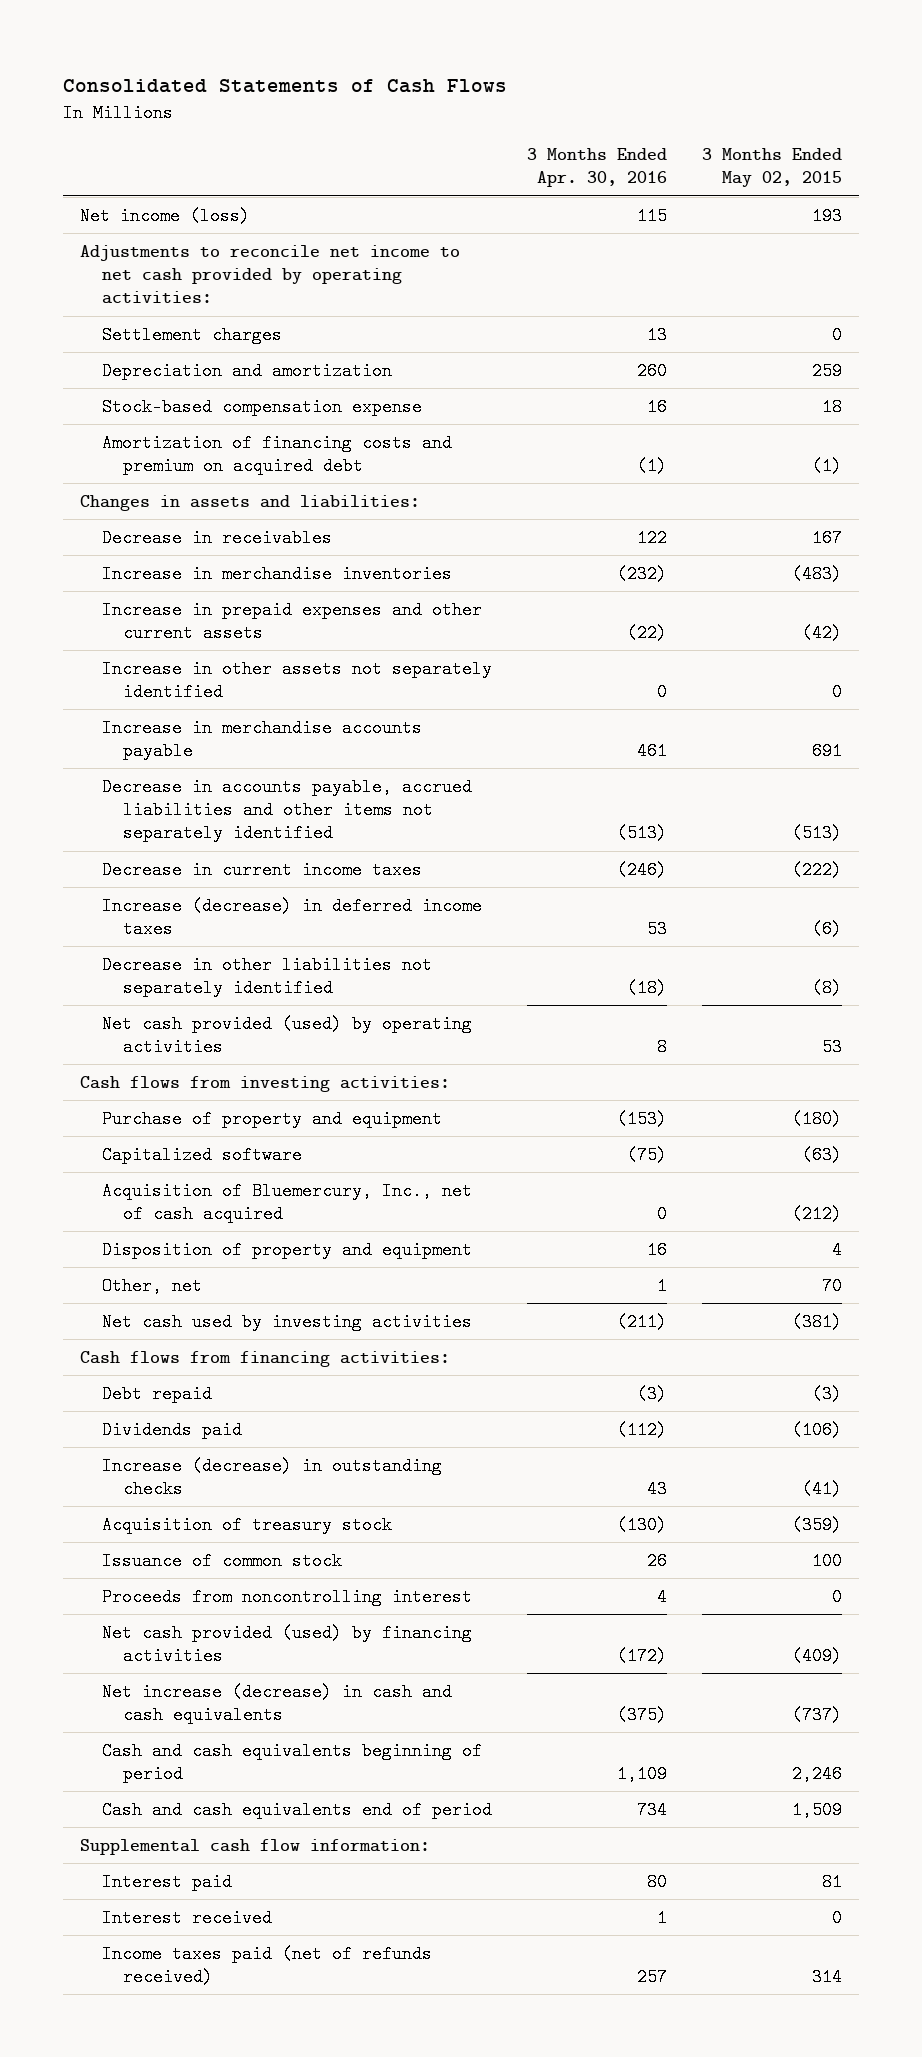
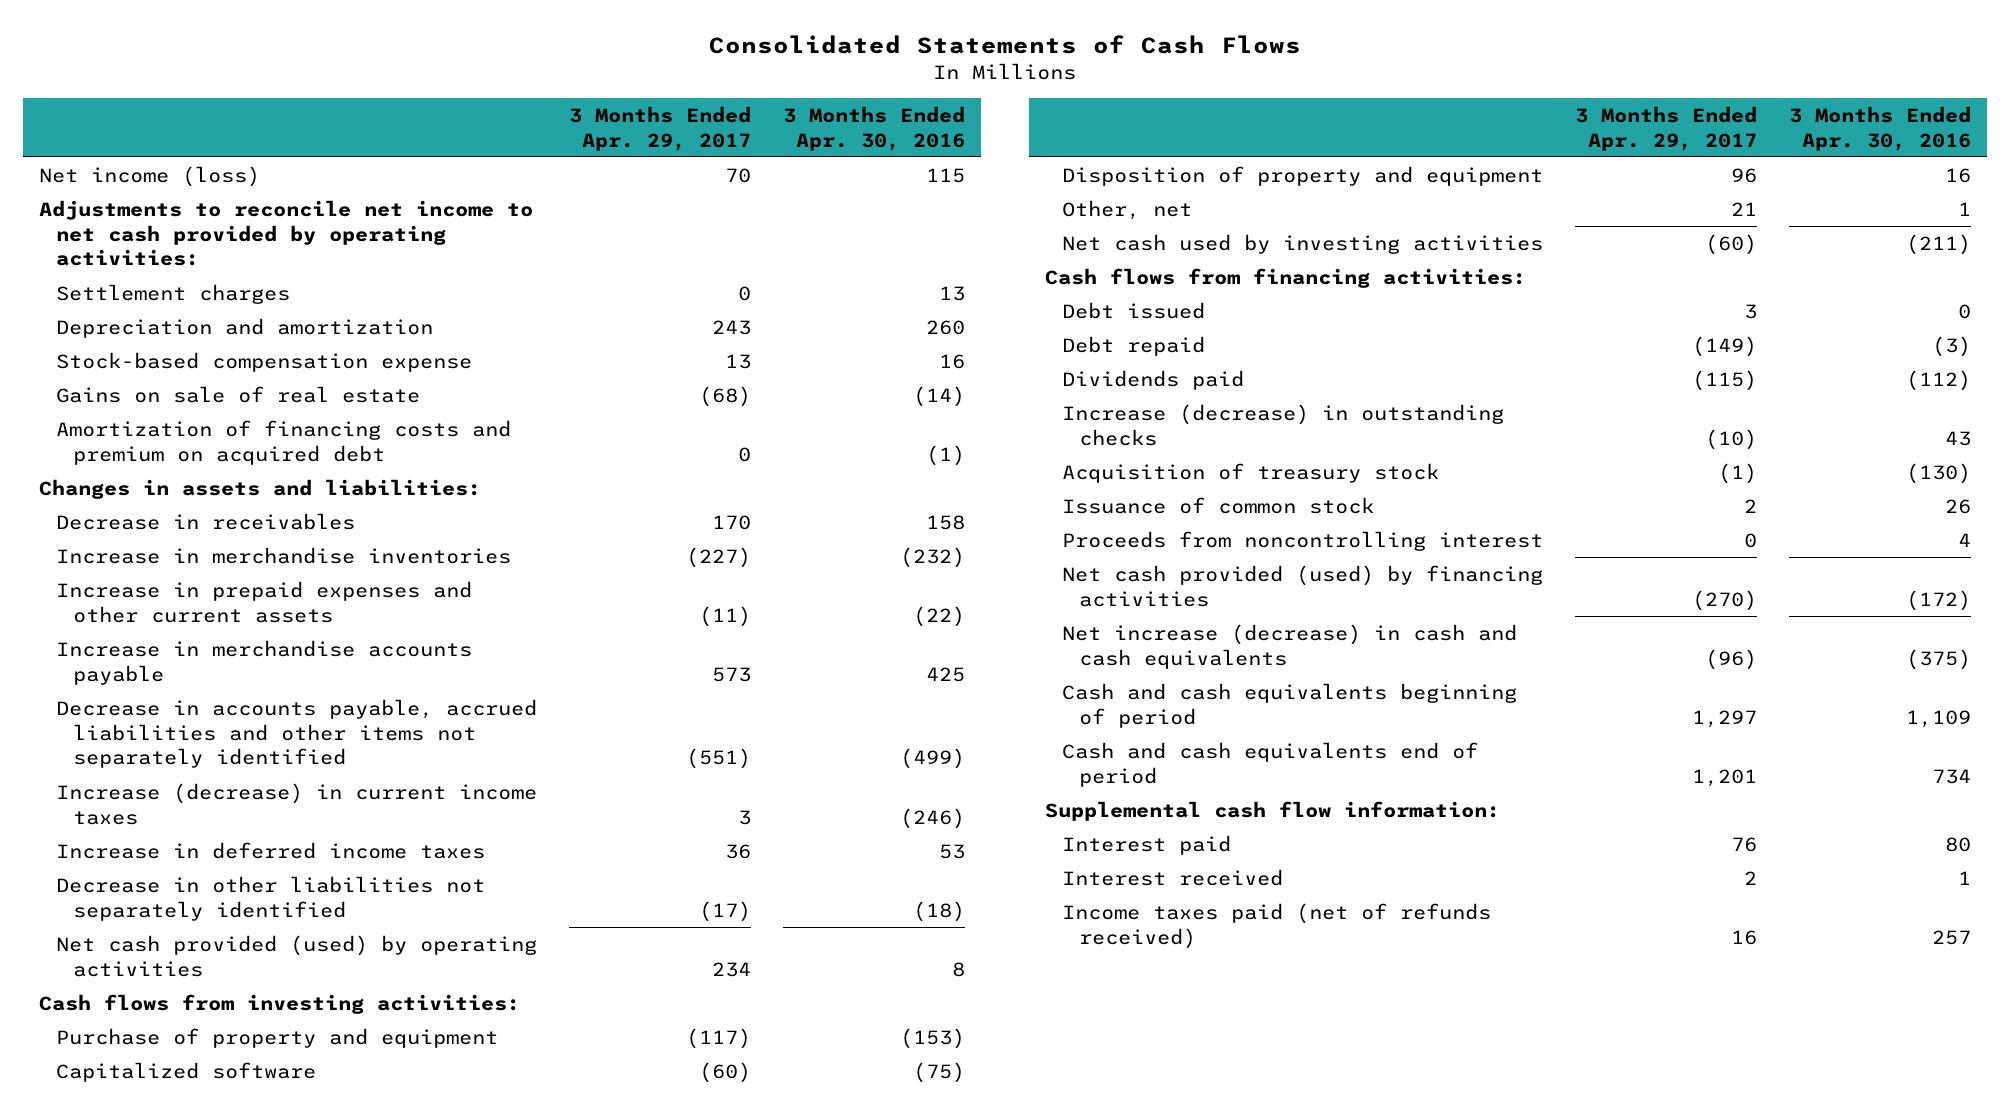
[701,148,842,188] 3 Months Ended May 02, 2015 -> none
none -> [569,105,752,151] 3 Months Ended Apr. 29, 2017
none -> [56,385,421,403] Gains on sale of real estate
[636,528,667,547] 122 -> [926,514,966,530] 158
[101,659,492,702] Increase in other assets not separately identified -> none
[636,742,667,761] 461 -> [926,666,966,682] 425
[616,824,667,843] (513) -> [900,748,966,770] (499)
[101,860,422,879] Decrease in current income taxes -> [56,782,538,825] Increase (decrease) in current income taxes
[101,896,482,939] Increase (decrease) in deferred income taxes -> [56,841,486,859] Increase in deferred income taxes
[101,1181,472,1224] Acquisition of Bluemercury, Inc., net of cash acquired -> none
none -> [1062,301,1206,319] Debt issued

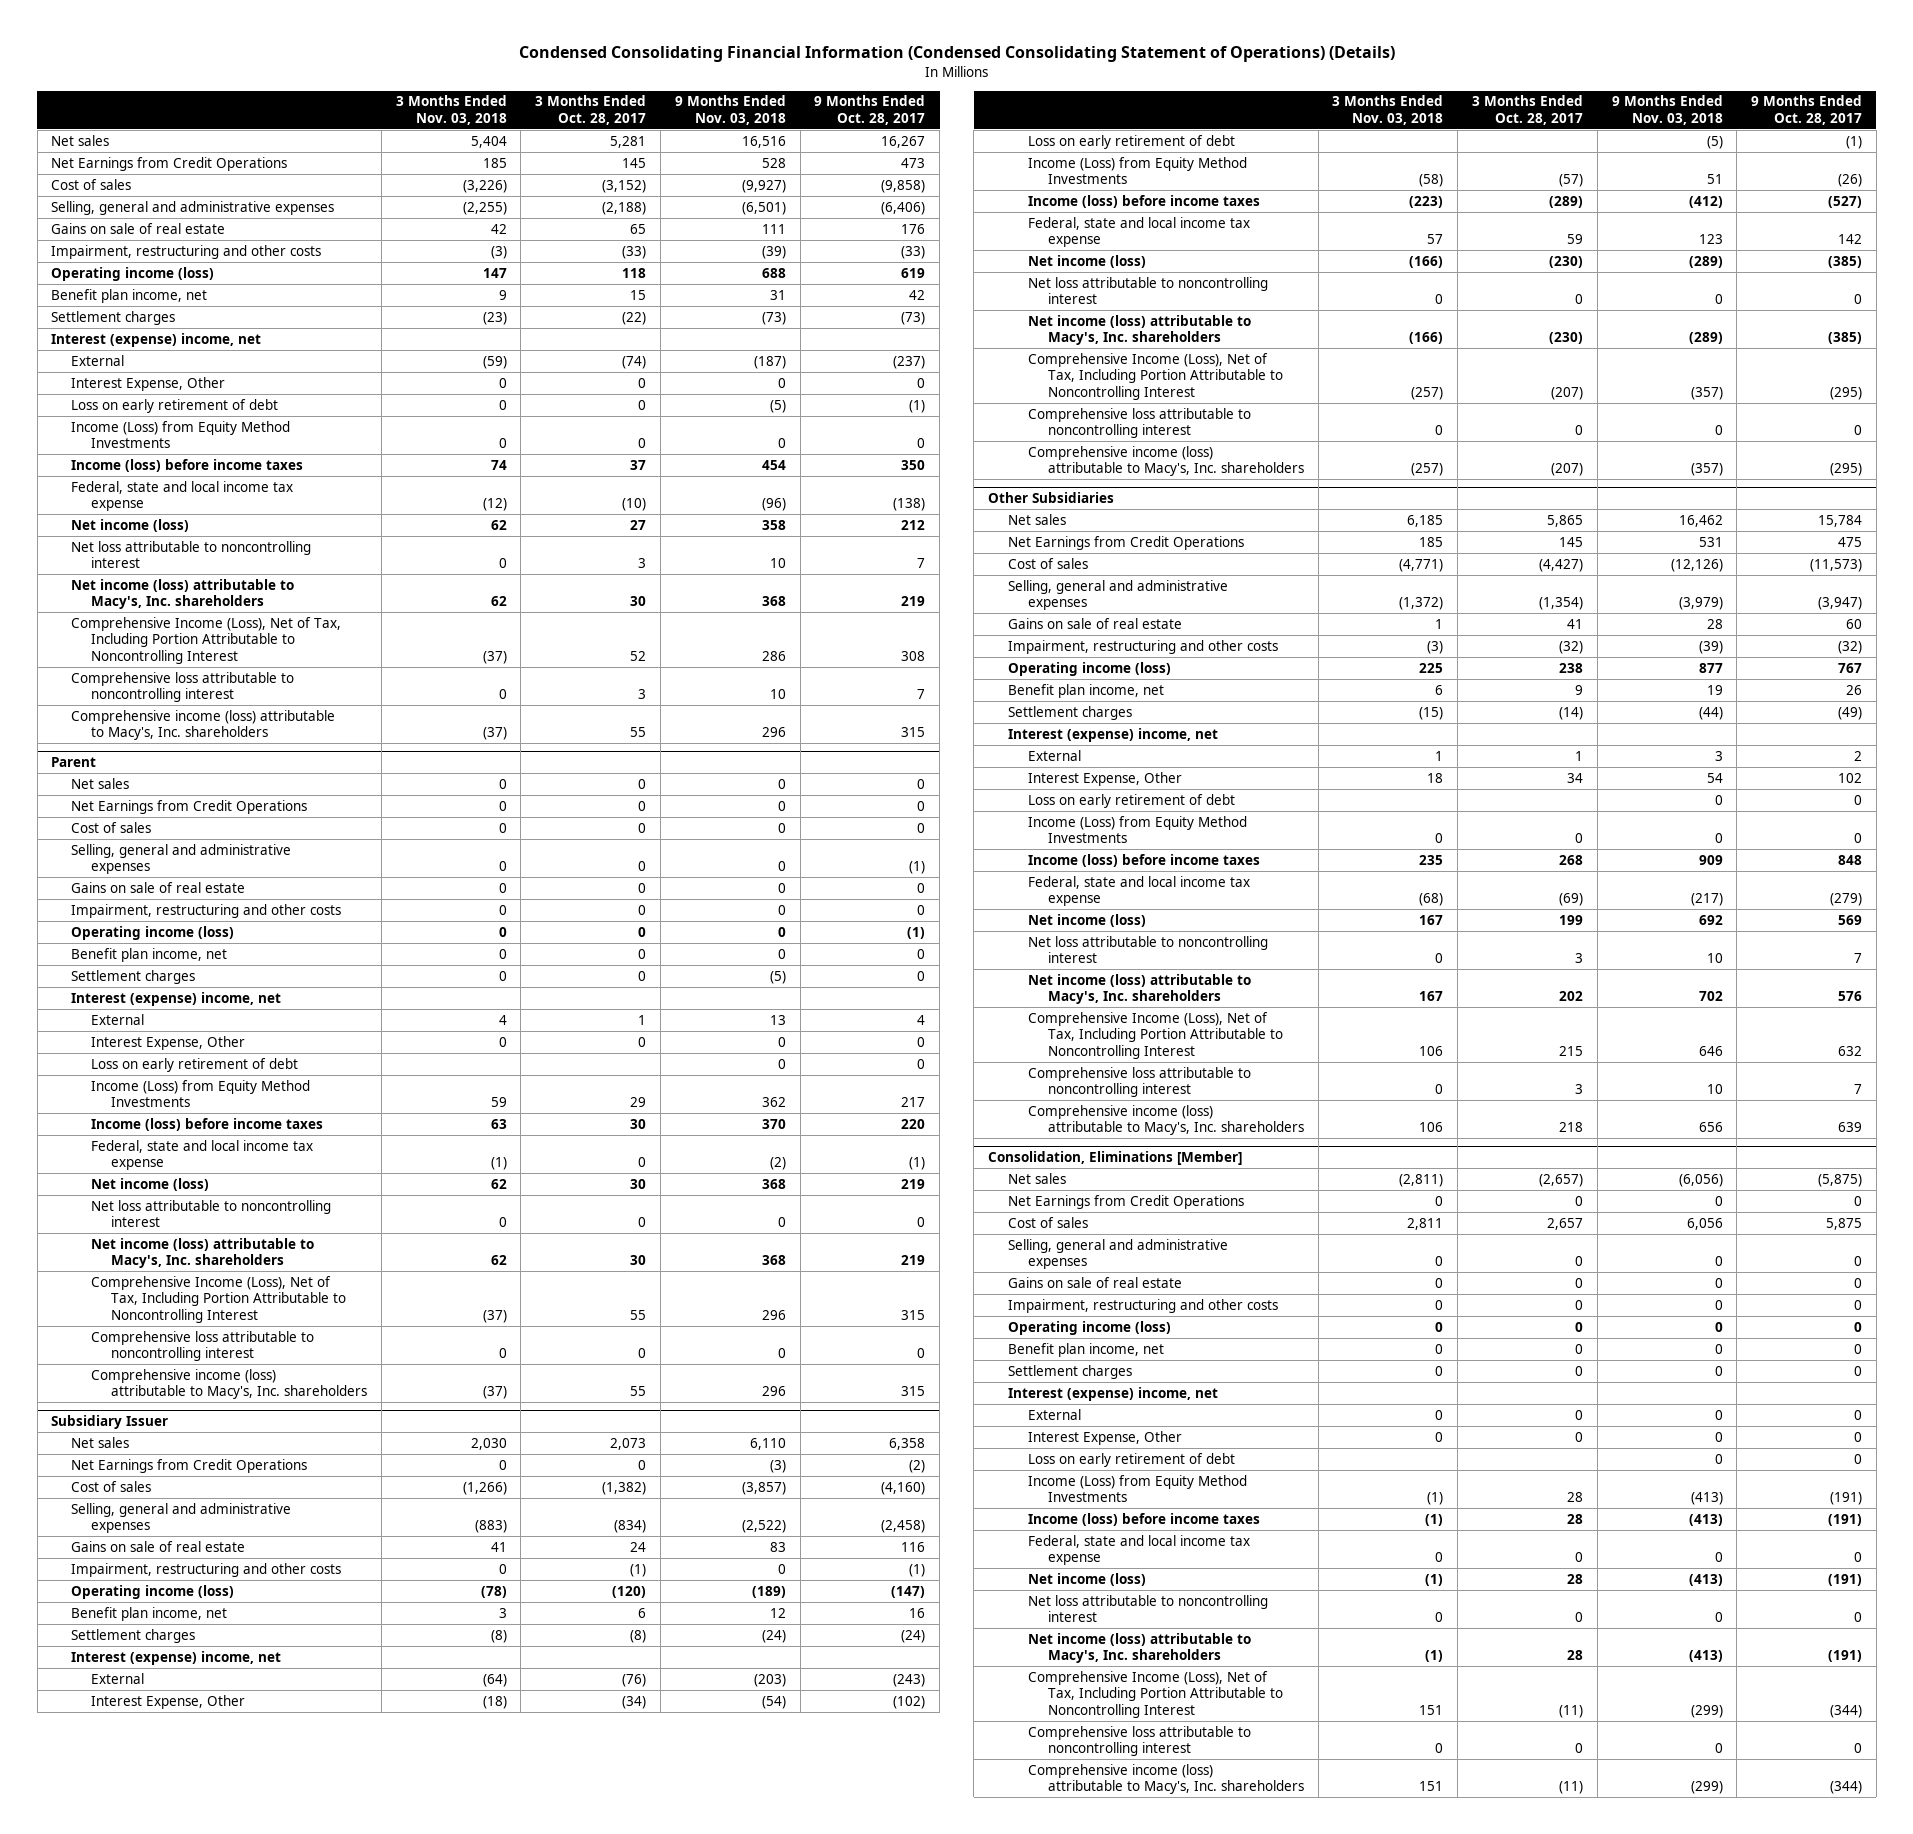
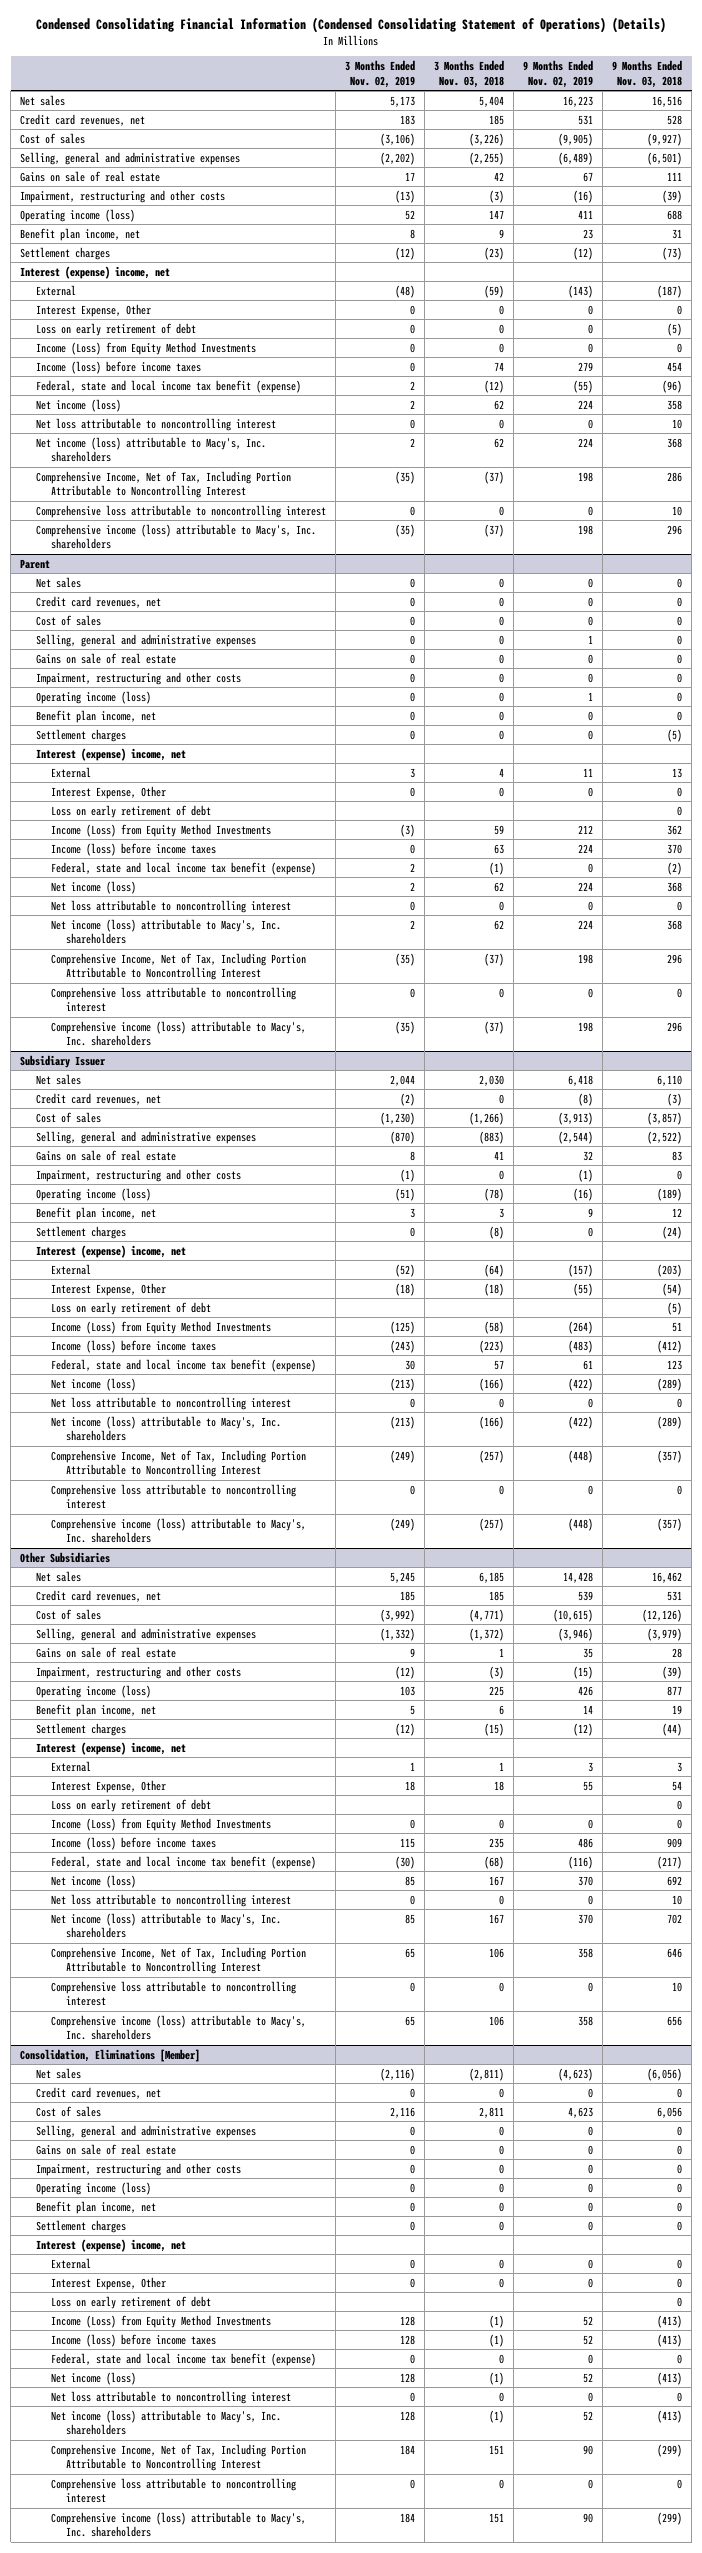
[535,95,647,125] 3 Months Ended Oct. 28, 2017 -> none
[814,95,926,125] 9 Months Ended Oct. 28, 2017 -> none
none -> [344,59,415,88] 3 Months Ended Nov. 02, 2019
none -> [522,59,593,88] 9 Months Ended Nov. 02, 2019
[51,156,288,171] Net Earnings from Credit Operations -> [20,113,146,126] Credit card revenues, net
[71,480,294,512] Federal, state and local income tax expense -> [35,379,301,393] Federal, state and local income tax benefit (expense)
[71,616,342,664] Comprehensive Income (Loss), Net of Tax, Including Portion Attributable to Noncontrolling Interest -> [35,470,291,499] Comprehensive Income, Net of Tax, Including Portion Attributable to Noncontrolling Interest
[71,799,308,814] Net Earnings from Credit Operations -> [35,595,161,608] Credit card revenues, net
[91,1139,314,1171] Federal, state and local income tax expense -> [50,861,316,875] Federal, state and local income tax benefit (expense)
[91,1275,347,1323] Comprehensive Income (Loss), Net of Tax, Including Portion Attributable to Noncontrolling Interest -> [50,952,306,981] Comprehensive Income, Net of Tax, Including Portion Attributable to Noncontrolling Interest
[71,1458,308,1473] Net Earnings from Credit Operations -> [35,1092,161,1105] Credit card revenues, net
[1027,216,1250,248] Federal, state and local income tax expense -> [50,1358,316,1372] Federal, state and local income tax benefit (expense)
[1027,352,1283,400] Comprehensive Income (Loss), Net of Tax, Including Portion Attributable to Noncontrolling Interest -> [50,1449,306,1478] Comprehensive Income, Net of Tax, Including Portion Attributable to Noncontrolling Interest
[1008,535,1245,550] Net Earnings from Credit Operations -> [35,1589,161,1602] Credit card revenues, net
[1027,875,1250,907] Federal, state and local income tax expense -> [50,1855,316,1869] Federal, state and local income tax benefit (expense)
[1027,1011,1283,1059] Comprehensive Income (Loss), Net of Tax, Including Portion Attributable to Noncontrolling Interest -> [50,1946,306,1975] Comprehensive Income, Net of Tax, Including Portion Attributable to Noncontrolling Interest
[1008,1194,1245,1209] Net Earnings from Credit Operations -> [35,2086,161,2099] Credit card revenues, net
[1027,1534,1250,1566] Federal, state and local income tax expense -> [50,2352,316,2366] Federal, state and local income tax benefit (expense)
[1027,1670,1283,1718] Comprehensive Income (Loss), Net of Tax, Including Portion Attributable to Noncontrolling Interest -> [50,2443,306,2472] Comprehensive Income, Net of Tax, Including Portion Attributable to Noncontrolling Interest

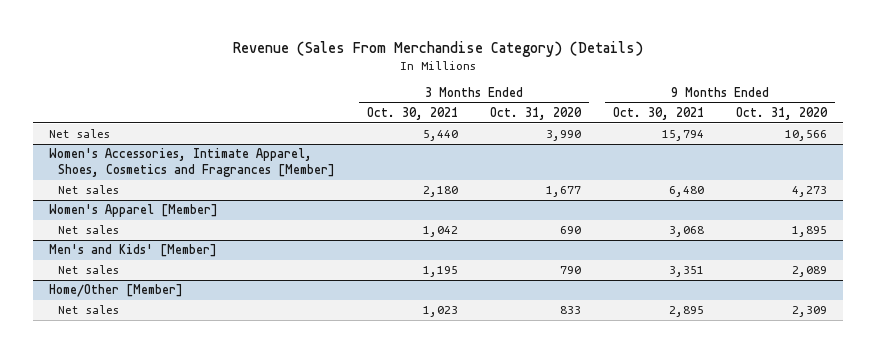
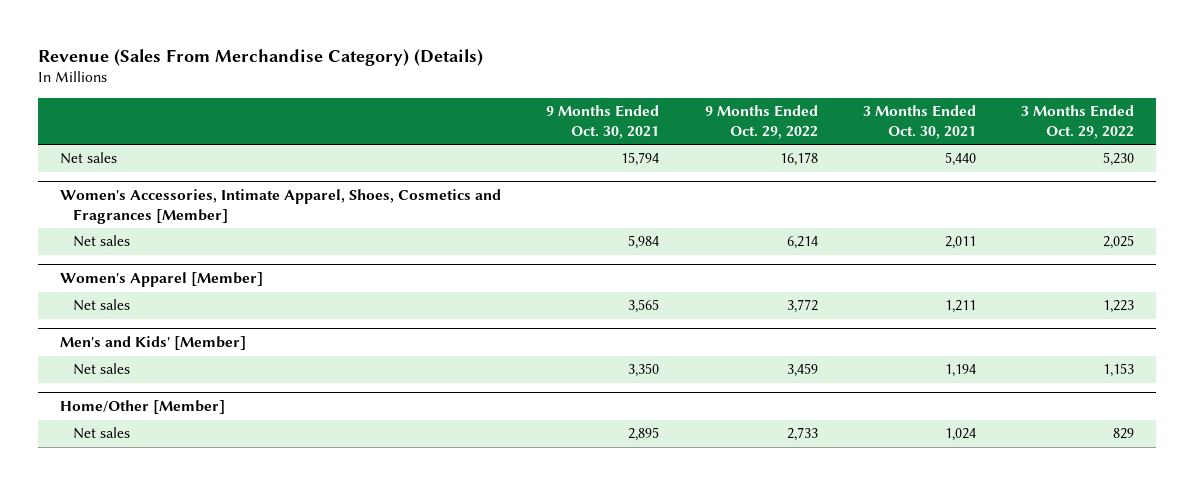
[489,106,582,120] Oct. 31, 2020 -> none
[735,106,828,120] Oct. 31, 2020 -> none
none -> [704,105,818,140] 9 Months Ended Oct. 29, 2022
none -> [1020,105,1134,140] 3 Months Ended Oct. 29, 2022
[422,186,458,198] 2,180 -> [944,236,976,250] 2,011
[668,186,704,198] 6,480 -> [628,235,660,250] 5,984
[422,226,458,238] 1,042 -> [944,300,976,314] 1,211
[668,226,704,238] 3,068 -> [628,299,660,314] 3,565
[422,266,458,278] 1,195 -> [944,364,976,378] 1,194
[668,266,704,278] 3,351 -> [628,363,660,378] 3,350
[422,306,458,318] 1,023 -> [944,428,976,442] 1,024

